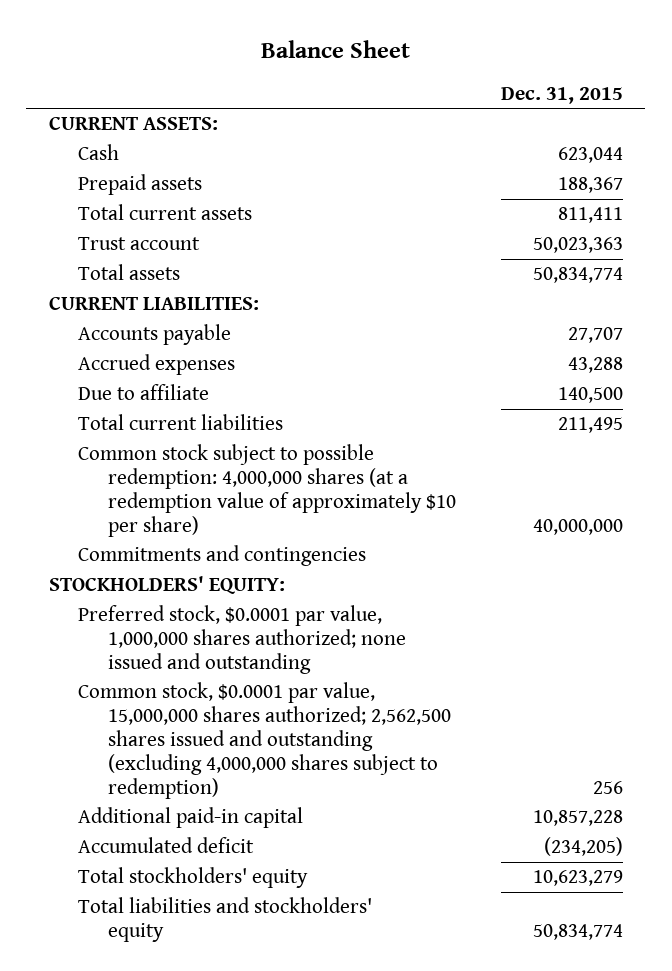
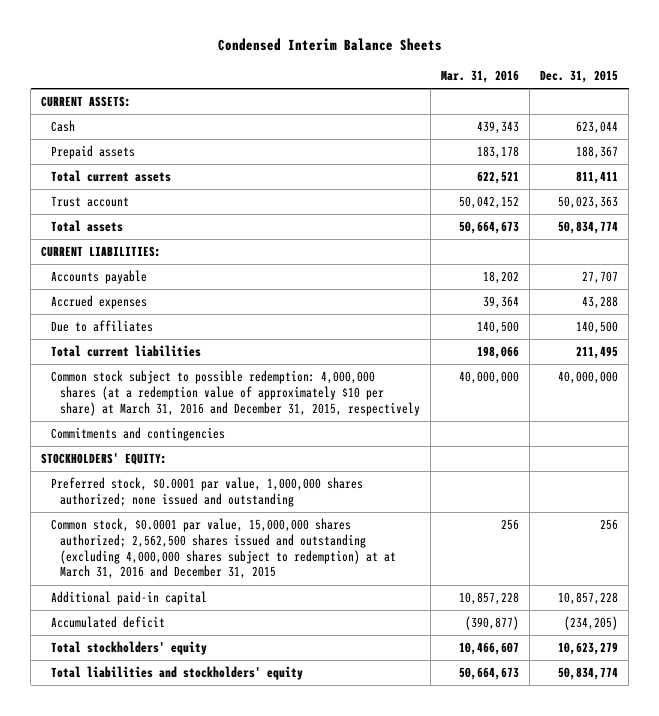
[260,40,410,59] Balance Sheet -> [217,38,442,52] Condensed Interim Balance Sheets
none -> [441,70,520,84] Mar. 31, 2016
[78,384,210,401] Due to affiliate -> [50,320,153,333] Due to affiliates
[78,444,456,537] Common stock subject to possible redemption: 4,000,000 shares (at a redemption value of approximately $10 per share) -> [50,370,420,416] Common stock subject to possible redemption: 4,000,000 shares (at a redemption value of approximately $10 per share) at March 31, 2016 and December 31, 2015, respectively
[78,682,451,799] Common stock, $0.0001 par value, 15,000,000 shares authorized; 2,562,500 shares issued and outstanding (excluding 4,000,000 shares subject to redemption) -> [50,518,396,580] Common stock, $0.0001 par value, 15,000,000 shares authorized; 2,562,500 shares issued and outstanding (excluding 4,000,000 shares subject to redemption) at at March 31, 2016 and December 31, 2015

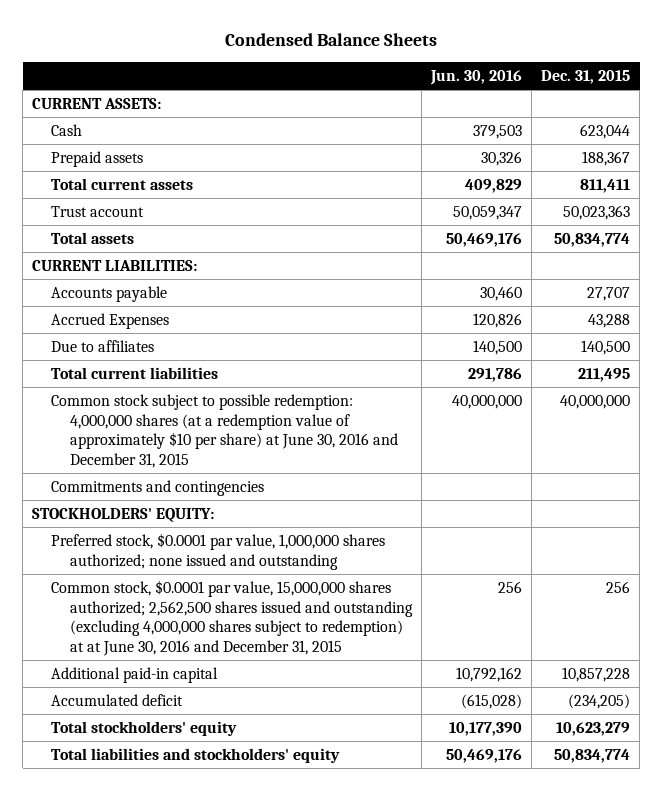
[217,38,442,52] Condensed Interim Balance Sheets -> [225,33,438,47] Condensed Balance Sheets
[441,70,520,84] Mar. 31, 2016 -> none
none -> [429,69,522,85] Jun. 30, 2016
[50,295,147,310] Accrued expenses -> [50,312,169,329] Accrued Expenses
[50,370,420,416] Common stock subject to possible redemption: 4,000,000 shares (at a redemption value of approximately $10 per share) at March 31, 2016 and December 31, 2015, respectively -> [50,393,398,468] Common stock subject to possible redemption: 4,000,000 shares (at a redemption value of approximately $10 per share) at June 30, 2016 and December 31, 2015
[50,518,396,580] Common stock, $0.0001 par value, 15,000,000 shares authorized; 2,562,500 shares issued and outstanding (excluding 4,000,000 shares subject to redemption) at at March 31, 2016 and December 31, 2015 -> [50,579,413,656] Common stock, $0.0001 par value, 15,000,000 shares authorized; 2,562,500 shares issued and outstanding (excluding 4,000,000 shares subject to redemption) at at June 30, 2016 and December 31, 2015

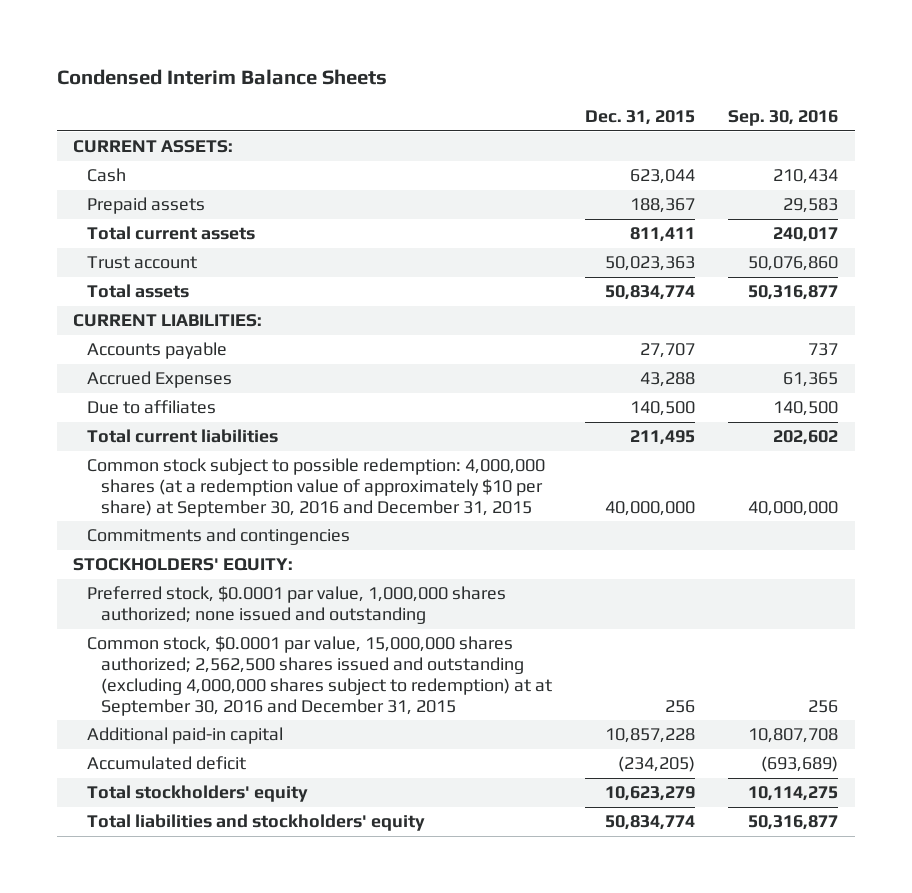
[225,33,438,47] Condensed Balance Sheets -> [56,69,387,86] Condensed Interim Balance Sheets
[429,69,522,85] Jun. 30, 2016 -> none
none -> [728,110,839,127] Sep. 30, 2016
[50,393,398,468] Common stock subject to possible redemption: 4,000,000 shares (at a redemption value of approximately $10 per share) at June 30, 2016 and December 31, 2015 -> [87,458,546,517] Common stock subject to possible redemption: 4,000,000 shares (at a redemption value of approximately $10 per share) at September 30, 2016 and December 31, 2015
[50,579,413,656] Common stock, $0.0001 par value, 15,000,000 shares authorized; 2,562,500 shares issued and outstanding (excluding 4,000,000 shares subject to redemption) at at June 30, 2016 and December 31, 2015 -> [87,636,552,716] Common stock, $0.0001 par value, 15,000,000 shares authorized; 2,562,500 shares issued and outstanding (excluding 4,000,000 shares subject to redemption) at at September 30, 2016 and December 31, 2015

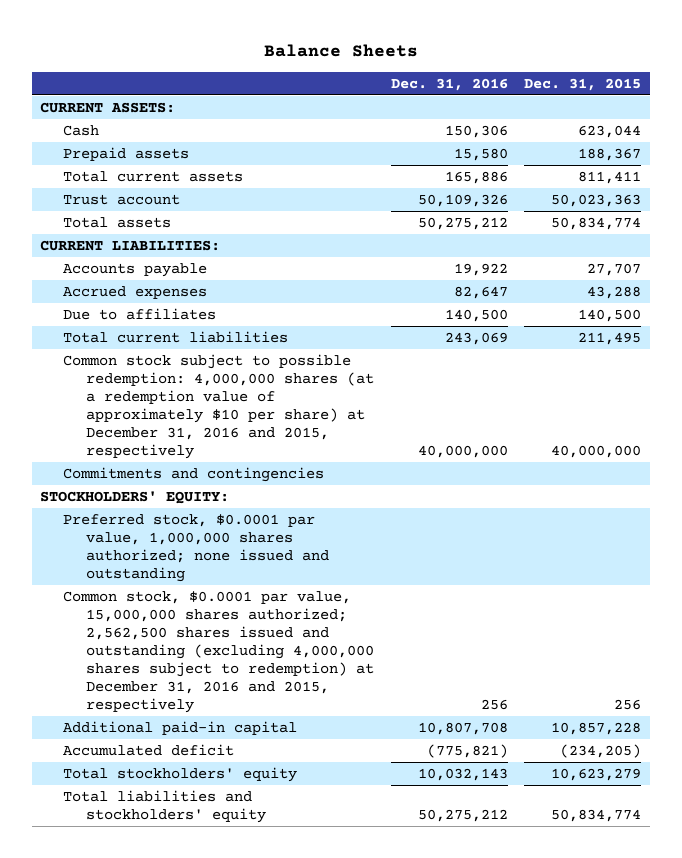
[56,69,387,86] Condensed Interim Balance Sheets -> [263,44,418,58] Balance Sheets
[728,110,839,127] Sep. 30, 2016 -> none
none -> [390,77,508,91] Dec. 31, 2016
[87,371,233,389] Accrued Expenses -> [63,286,208,300] Accrued expenses
[87,458,546,517] Common stock subject to possible redemption: 4,000,000 shares (at a redemption value of approximately $10 per share) at September 30, 2016 and December 31, 2015 -> [63,354,375,459] Common stock subject to possible redemption: 4,000,000 shares (at a redemption value of approximately $10 per share) at December 31, 2016 and 2015, respectively
[87,636,552,716] Common stock, $0.0001 par value, 15,000,000 shares authorized; 2,562,500 shares issued and outstanding (excluding 4,000,000 shares subject to redemption) at at September 30, 2016 and December 31, 2015 -> [63,591,375,713] Common stock, $0.0001 par value, 15,000,000 shares authorized; 2,562,500 shares issued and outstanding (excluding 4,000,000 shares subject to redemption) at December 31, 2016 and 2015, respectively

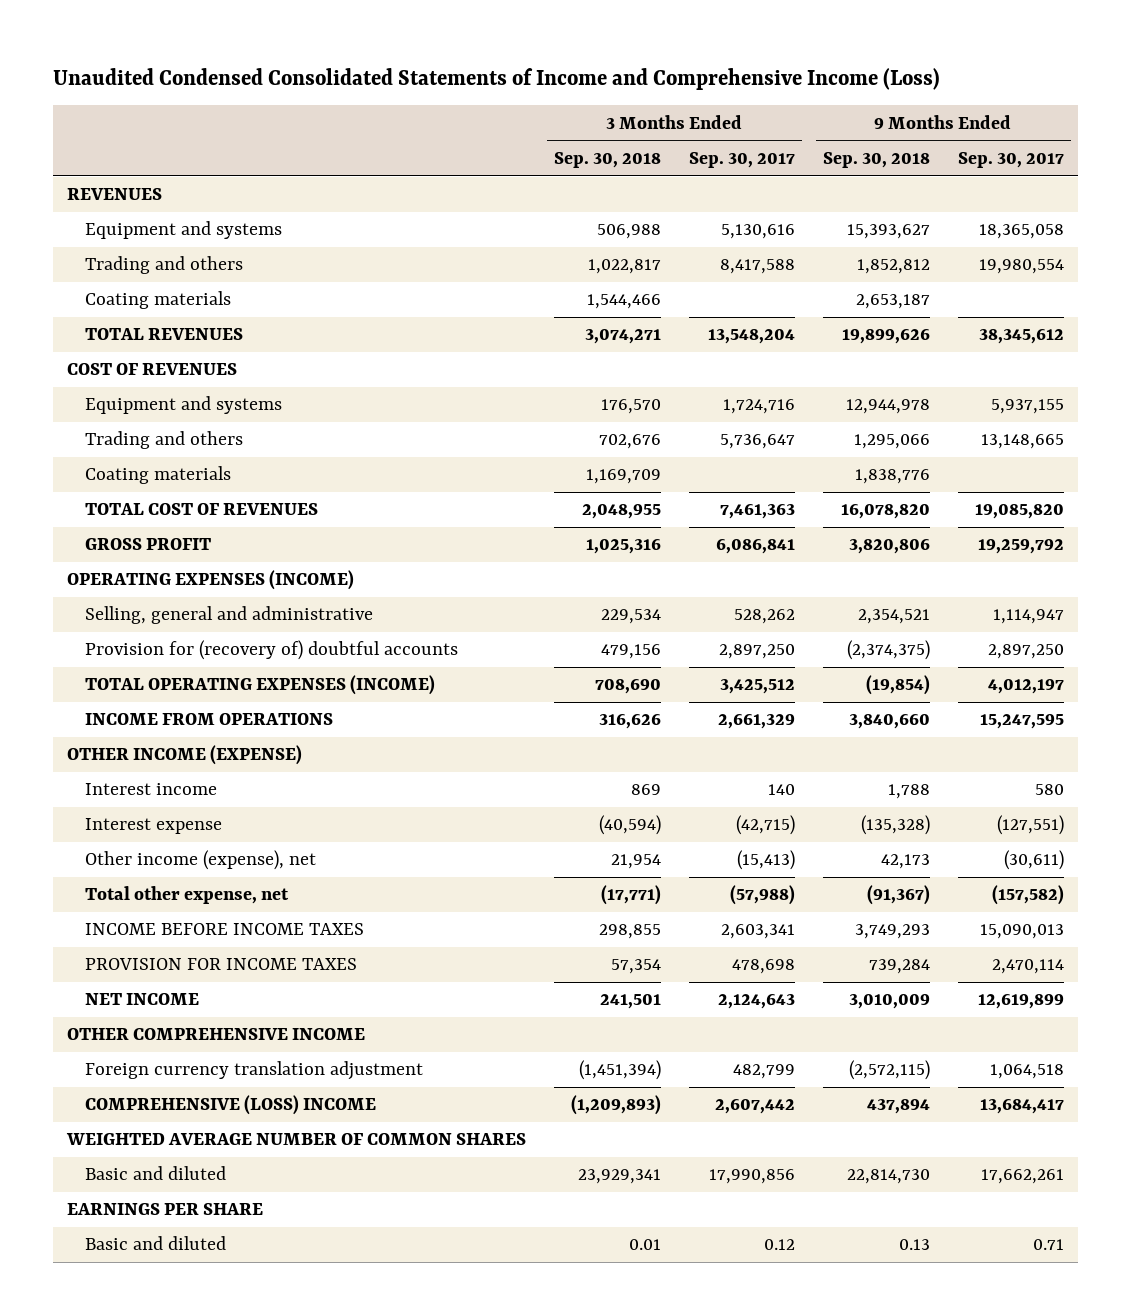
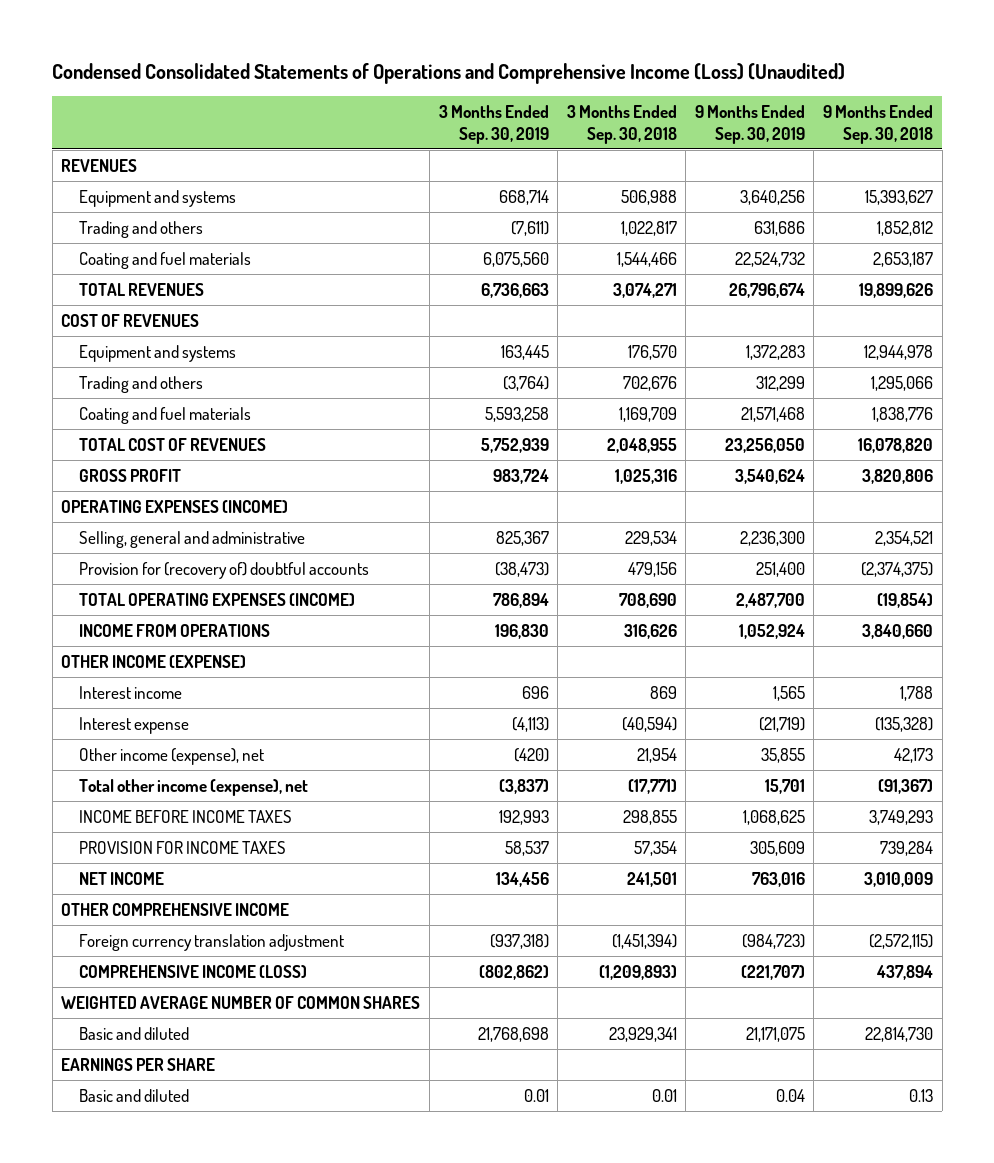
[53,67,941,90] Unaudited Condensed Consolidated Statements of Income and Comprehensive Income (Loss) -> [52,63,846,85] Condensed Consolidated Statements of Operations and Comprehensive Income (Loss) (Unaudited)
[688,152,795,169] Sep. 30, 2017 -> none
[957,152,1064,169] Sep. 30, 2017 -> none
none -> [438,105,549,144] 3 Months Ended Sep. 30, 2019
none -> [694,105,805,144] 9 Months Ended Sep. 30, 2019
[85,291,232,310] Coating materials -> [78,251,251,269] Coating and fuel materials
[85,466,232,485] Coating materials -> [78,406,251,424] Coating and fuel materials
[85,886,290,905] Total other expense, net -> [78,778,308,796] Total other income (expense), net
[85,1095,377,1116] COMPREHENSIVE (LOSS) INCOME -> [78,964,307,978] COMPREHENSIVE INCOME (LOSS)

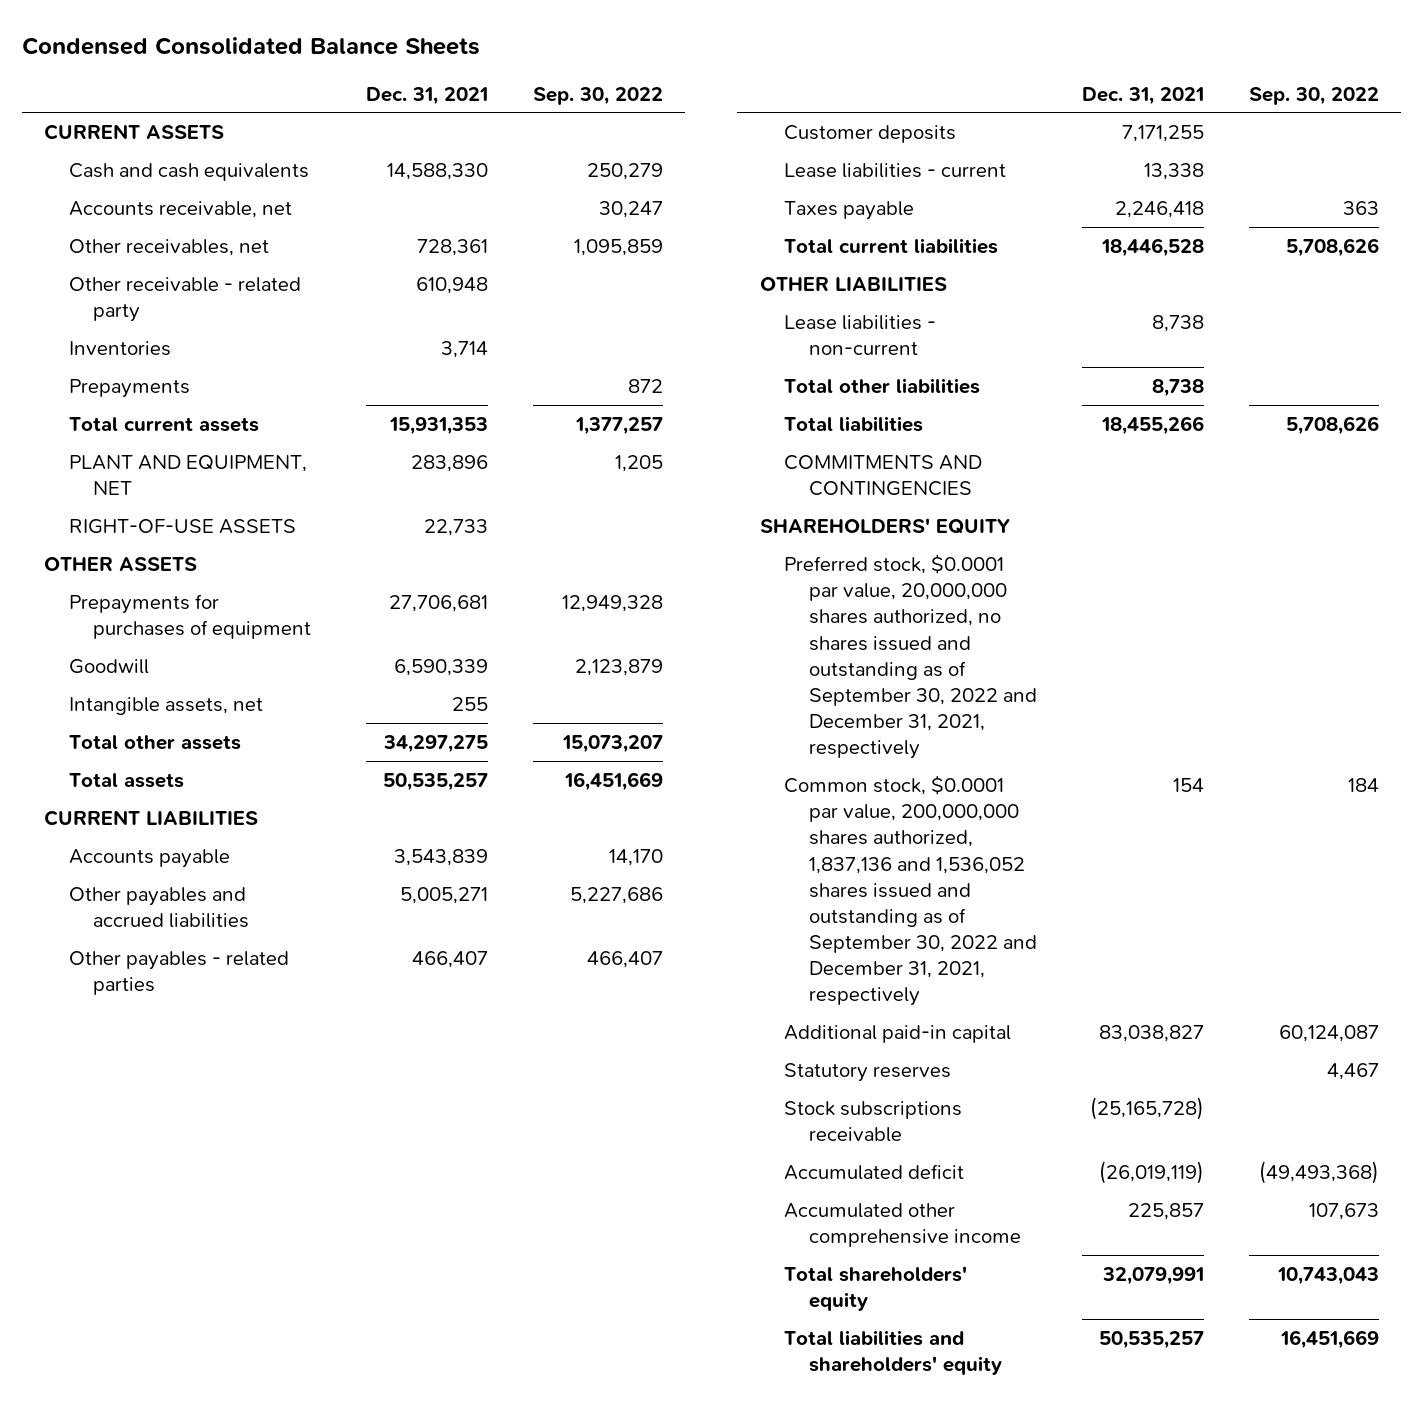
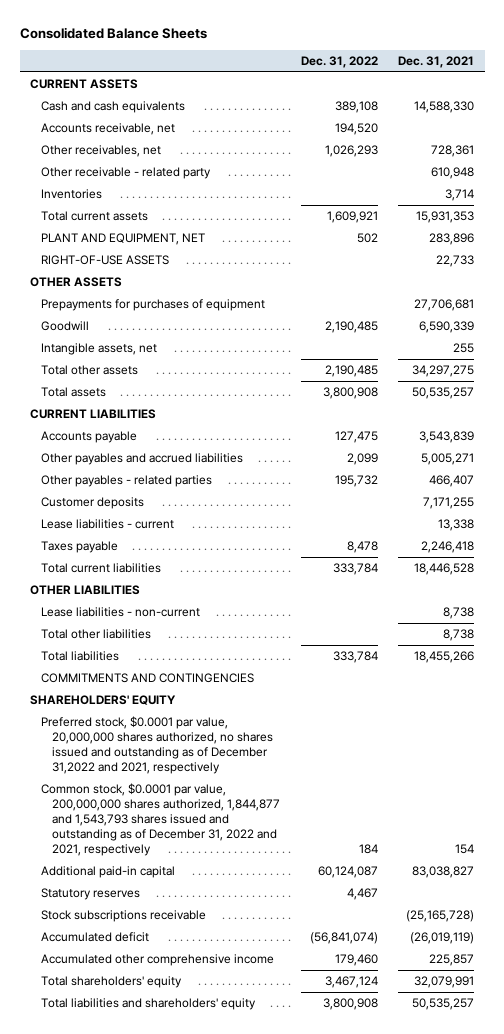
[21,36,480,55] Condensed Consolidated Balance Sheets -> [19,27,207,40] Consolidated Balance Sheets
[533,86,664,105] Sep. 30, 2022 -> none
none -> [300,56,378,69] Dec. 31, 2022
[68,378,190,398] Prepayments -> none
[784,553,1037,760] Preferred stock, $0.0001 par value, 20,000,000 shares authorized, no shares issued and outstanding as of September 30, 2022 and December 31, 2021, respectively -> [41,716,274,775] Preferred stock, $0.0001 par value, 20,000,000 shares authorized, no shares issued and outstanding as of December 31,2022 and 2021, respectively
[784,774,1037,1007] Common stock, $0.0001 par value, 200,000,000 shares authorized, 1,837,136 and 1,536,052 shares issued and outstanding as of September 30, 2022 and December 31, 2021, respectively -> [41,783,281,857] Common stock, $0.0001 par value, 200,000,000 shares authorized, 1,844,877 and 1,543,793 shares issued and outstanding as of December 31, 2022 and 2021, respectively

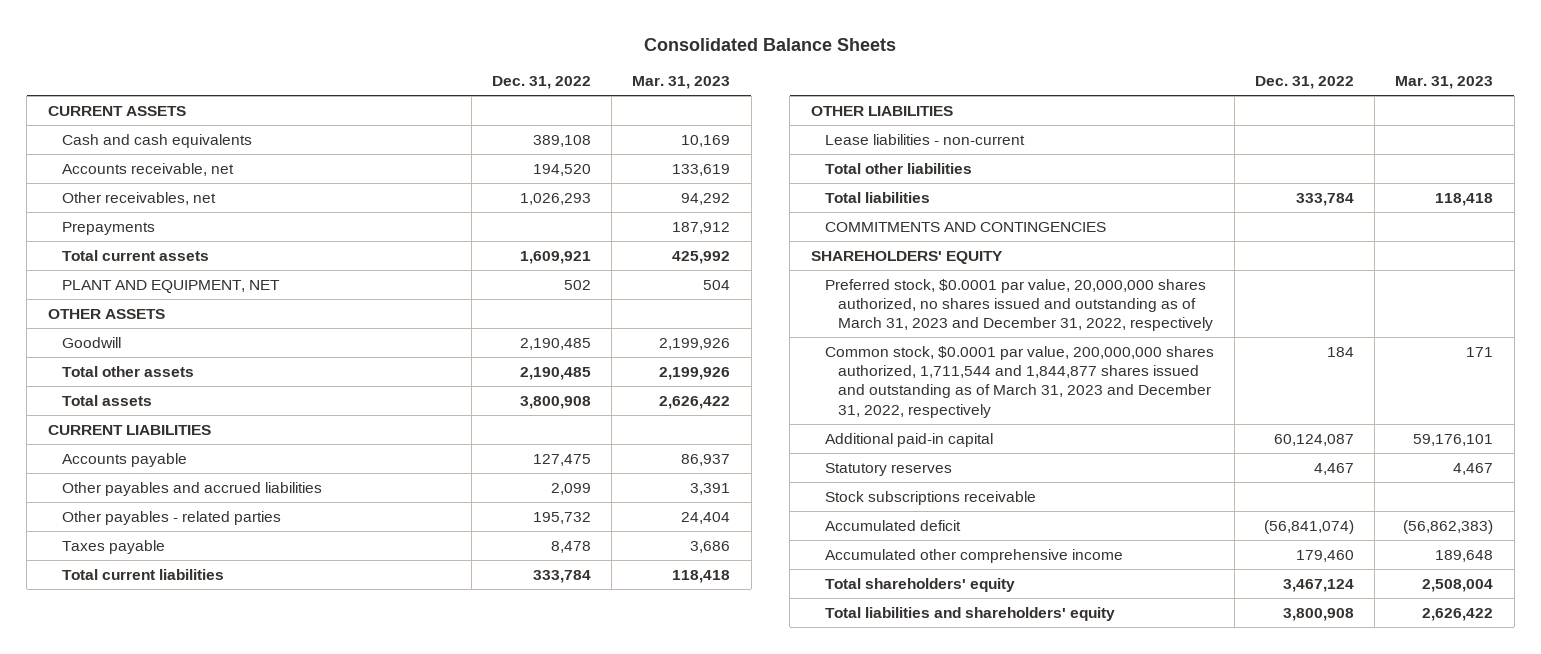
[398,56,475,69] Dec. 31, 2021 -> none
none -> [632,76,731,90] Mar. 31, 2023
[41,167,212,180] Other receivable - related party -> none
[41,189,103,200] Inventories -> none
none -> [61,221,155,235] Prepayments
[41,255,170,266] RIGHT-OF-USE ASSETS -> none
[41,299,266,312] Prepayments for purchases of equipment -> none
[41,343,158,356] Intangible assets, net -> none
[41,497,145,510] Customer deposits -> none
[41,519,175,530] Lease liabilities - current -> none
[41,716,274,775] Preferred stock, $0.0001 par value, 20,000,000 shares authorized, no shares issued and outstanding as of December 31,2022 and 2021, respectively -> [824,278,1214,332] Preferred stock, $0.0001 par value, 20,000,000 shares authorized, no shares issued and outstanding as of March 31, 2023 and December 31, 2022, respectively
[41,783,281,857] Common stock, $0.0001 par value, 200,000,000 shares authorized, 1,844,877 and 1,543,793 shares issued and outstanding as of December 31, 2022 and 2021, respectively -> [824,345,1214,418] Common stock, $0.0001 par value, 200,000,000 shares authorized, 1,711,544 and 1,844,877 shares issued and outstanding as of March 31, 2023 and December 31, 2022, respectively

